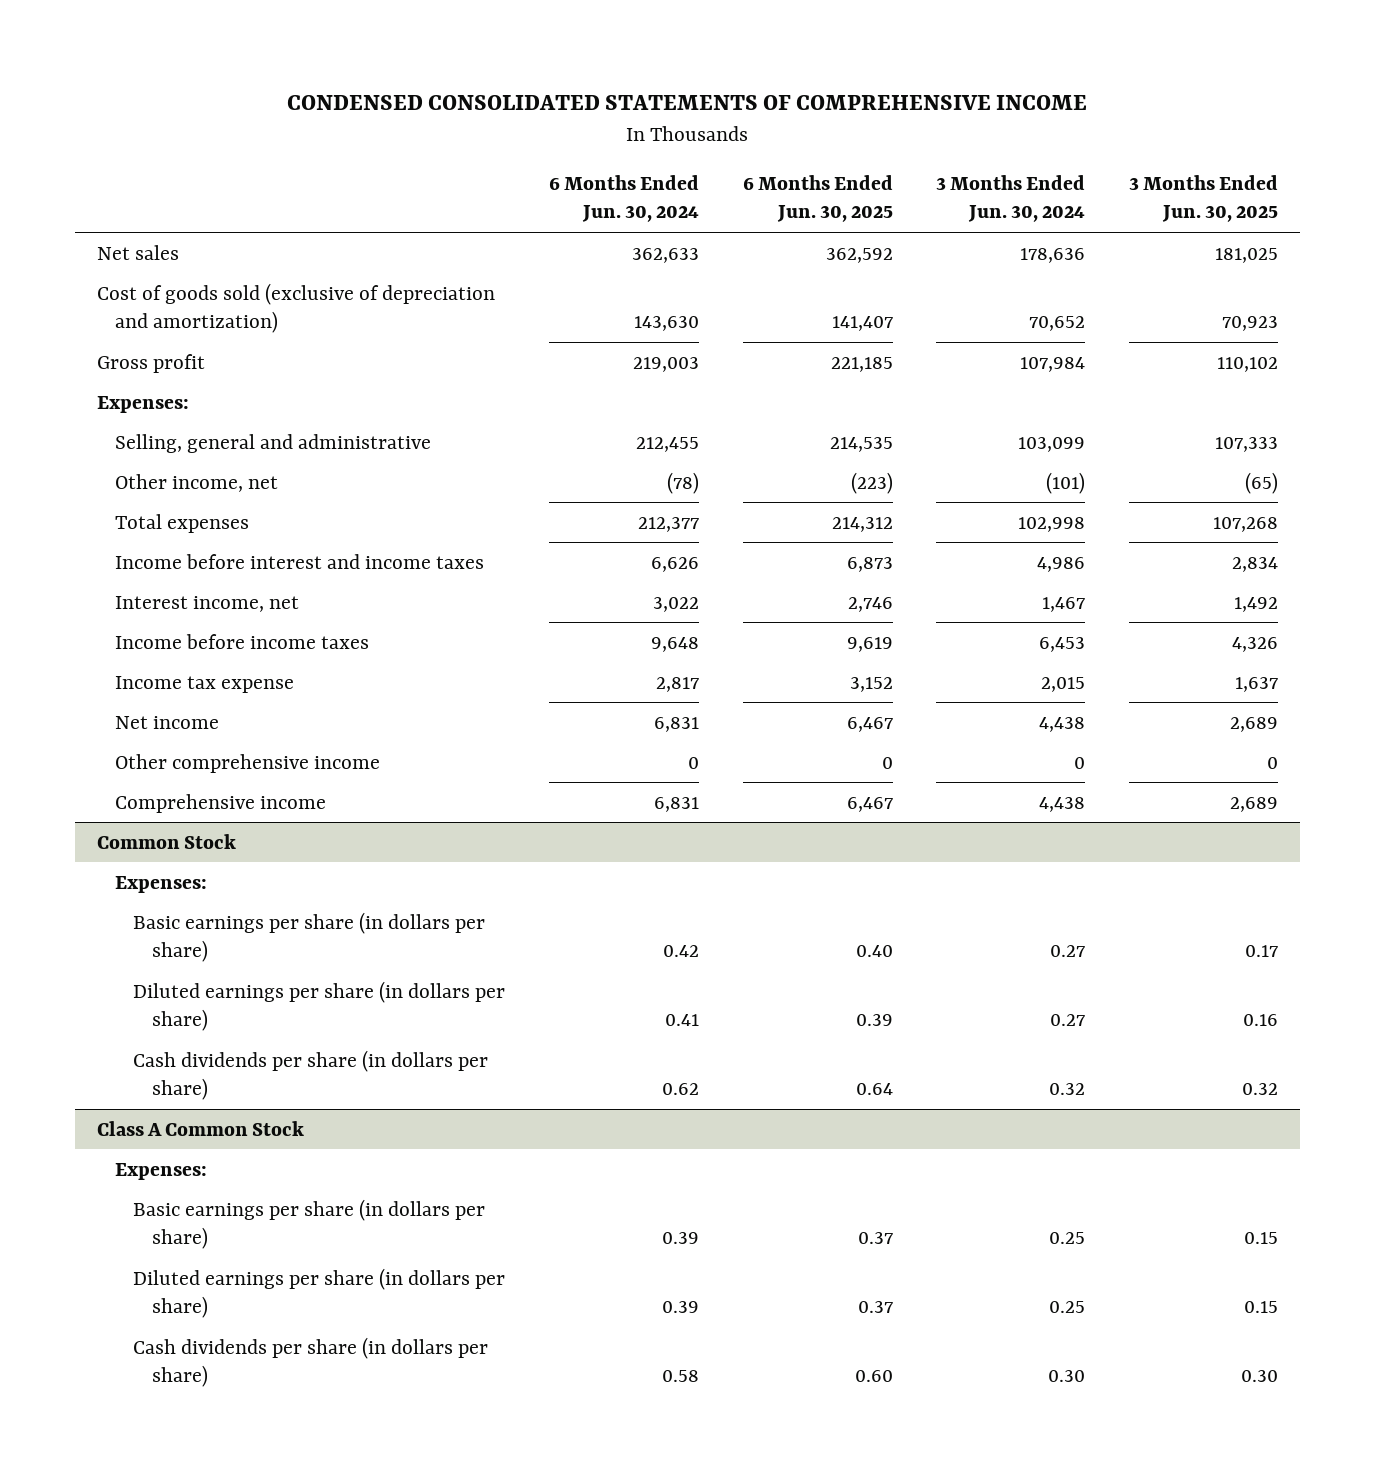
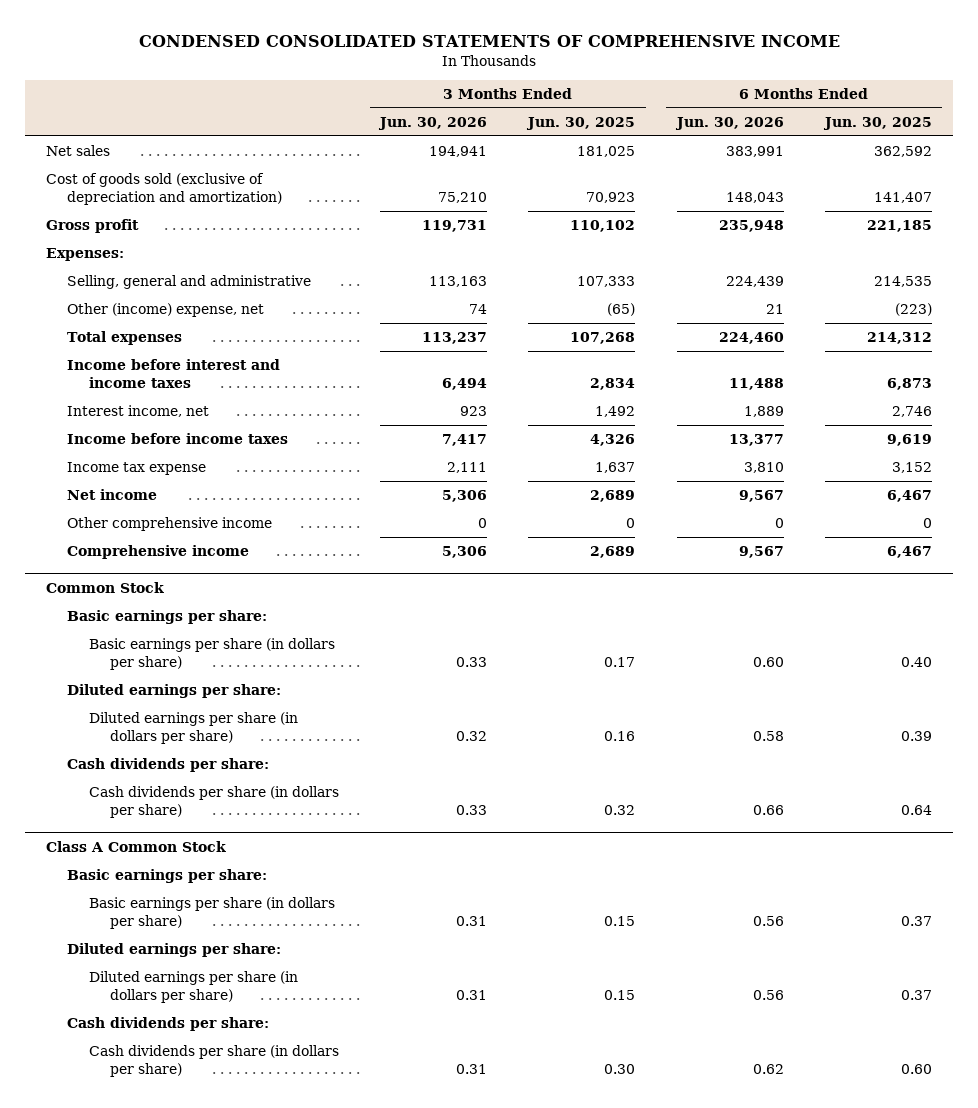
[549,174,700,223] 6 Months Ended Jun. 30, 2024 -> none
[936,174,1086,223] 3 Months Ended Jun. 30, 2024 -> none
none -> [378,116,488,130] Jun. 30, 2026
none -> [674,116,784,130] Jun. 30, 2026
[115,473,279,492] Other income, net -> [67,303,265,318] Other (income) expense, net
[115,875,208,893] Expenses: -> none
none -> [67,610,268,625] Basic earnings per share:
none -> [67,684,282,699] Diluted earnings per share:
none -> [67,758,270,773] Cash dividends per share:
[115,1162,208,1180] Expenses: -> none
none -> [67,869,268,884] Basic earnings per share:
none -> [67,943,282,958] Diluted earnings per share:
none -> [67,1017,270,1032] Cash dividends per share:

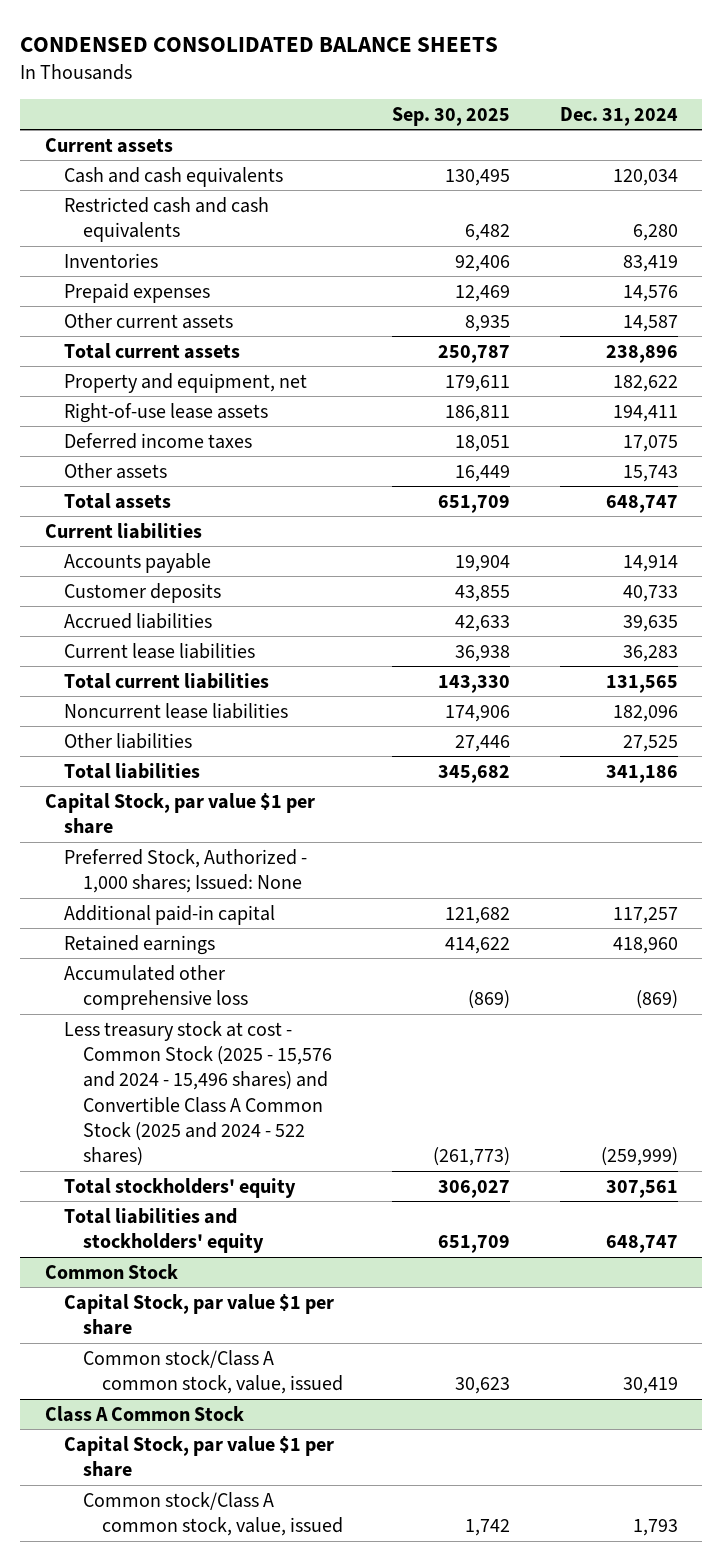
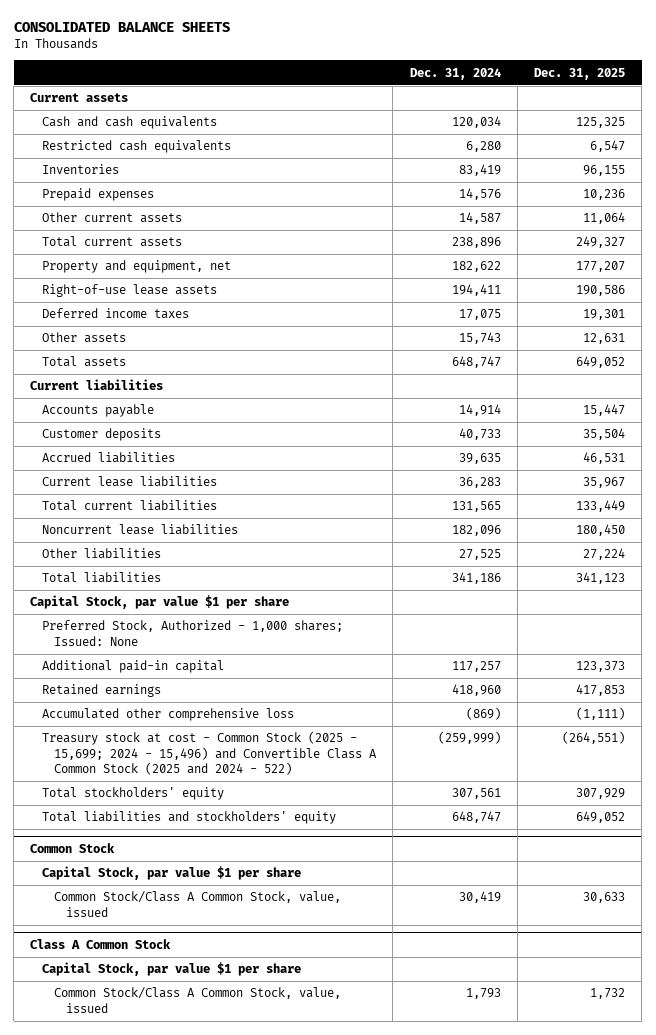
[20,36,499,52] CONDENSED CONSOLIDATED BALANCE SHEETS -> [13,22,230,33] CONSOLIDATED BALANCE SHEETS
[392,106,511,126] Sep. 30, 2025 -> none
none -> [534,67,626,80] Dec. 31, 2025
[63,196,269,243] Restricted cash and cash equivalents -> [42,140,232,154] Restricted cash equivalents
[63,1020,333,1167] Less treasury stock at cost - Common Stock (2025 - 15,576 and 2024 - 15,496 shares) and Convertible Class A Common Stock (2025 and 2024 - 522 shares) -> [42,731,377,776] Treasury stock at cost - Common Stock (2025 - 15,699; 2024 - 15,496) and Convertible Class A Common Stock (2025 and 2024 - 522)
[83,1349,344,1395] Common stock/Class A common stock, value, issued -> [53,891,341,917] Common Stock/Class A Common Stock, value, issued
[83,1491,344,1537] Common stock/Class A common stock, value, issued -> [53,987,341,1013] Common Stock/Class A Common Stock, value, issued

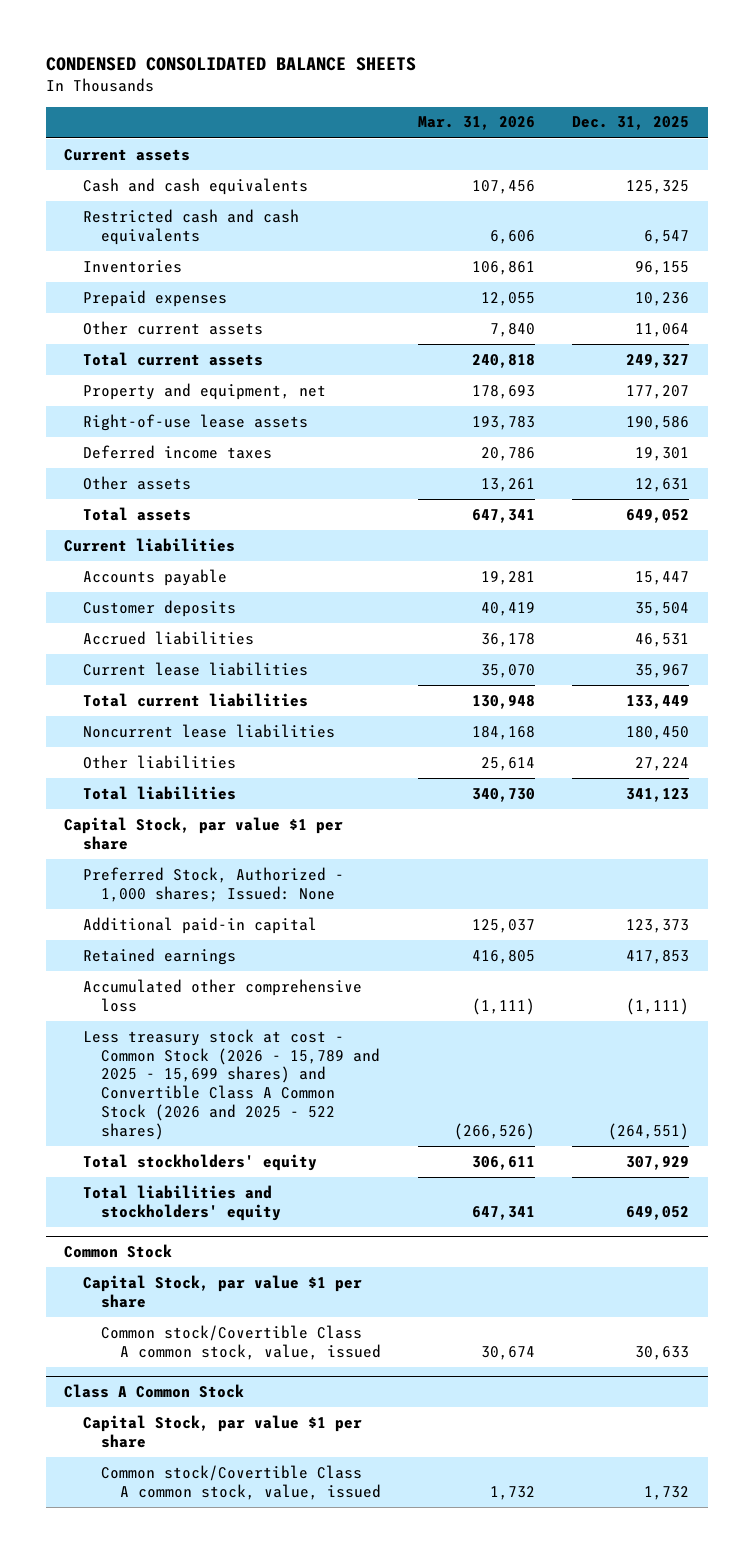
[13,22,230,33] CONSOLIDATED BALANCE SHEETS -> [45,56,416,71] CONDENSED CONSOLIDATED BALANCE SHEETS
[409,67,501,80] Dec. 31, 2024 -> none
none -> [418,116,536,131] Mar. 31, 2026
[42,140,232,154] Restricted cash equivalents -> [82,208,299,245] Restricted cash and cash equivalents
[42,731,377,776] Treasury stock at cost - Common Stock (2025 - 15,699; 2024 - 15,496) and Convertible Class A Common Stock (2025 and 2024 - 522) -> [82,1028,381,1140] Less treasury stock at cost - Common Stock (2026 - 15,789 and 2025 - 15,699 shares) and Convertible Class A Common Stock (2026 and 2025 - 522 shares)
[53,891,341,917] Common Stock/Class A Common Stock, value, issued -> [101,1324,382,1360] Common stock/Covertible Class A common stock, value, issued
[53,987,341,1013] Common Stock/Class A Common Stock, value, issued -> [101,1464,382,1500] Common stock/Covertible Class A common stock, value, issued

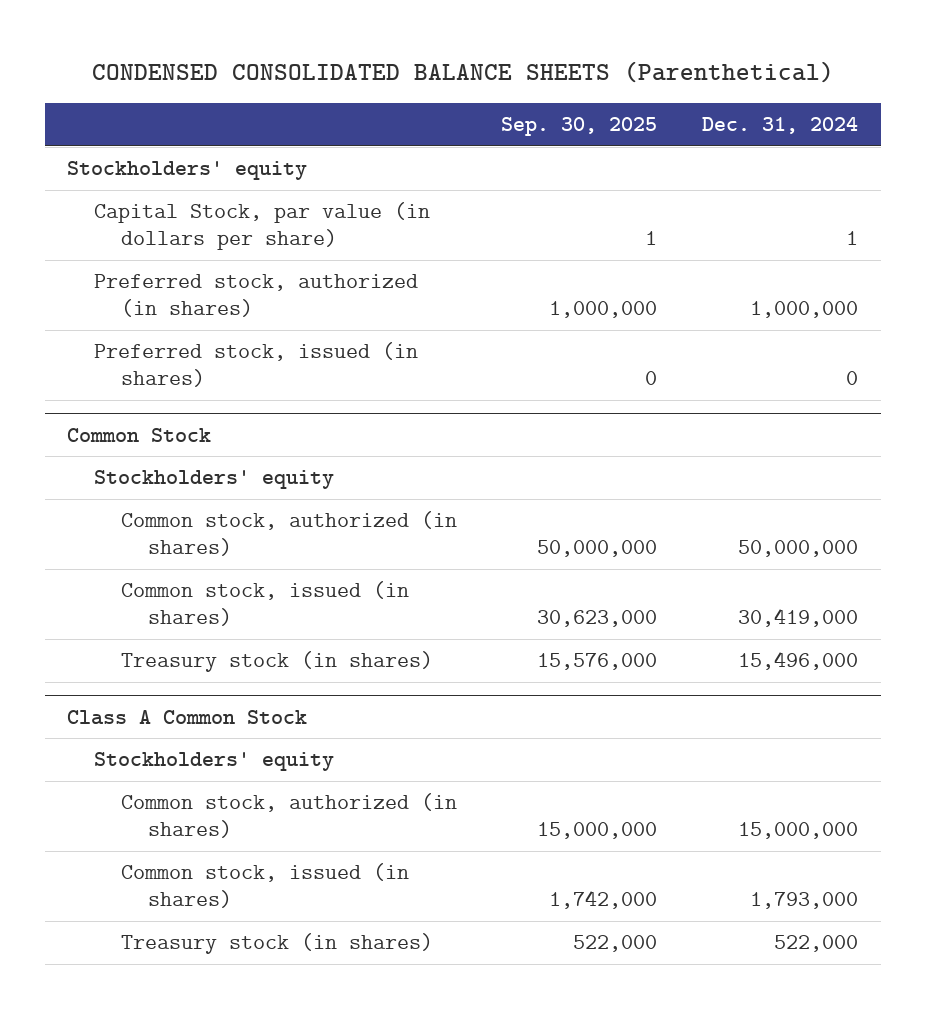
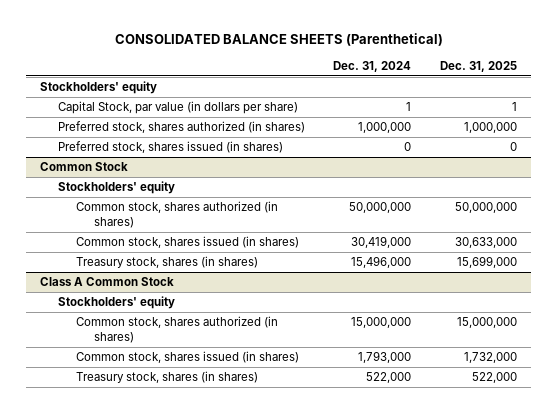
[91,61,834,84] CONDENSED CONSOLIDATED BALANCE SHEETS (Parenthetical) -> [114,33,443,47] CONSOLIDATED BALANCE SHEETS (Parenthetical)
[501,117,658,137] Sep. 30, 2025 -> none
none -> [439,60,517,72] Dec. 31, 2025
[93,274,418,317] Preferred stock, authorized (in shares) -> [58,121,306,134] Preferred stock, shares authorized (in shares)
[93,342,418,387] Preferred stock, issued (in shares) -> [58,141,284,154] Preferred stock, shares issued (in shares)
[120,511,457,556] Common stock, authorized (in shares) -> [75,201,278,228] Common stock, shares authorized (in shares)
[120,581,409,626] Common stock, issued (in shares) -> [75,236,299,249] Common stock, shares issued (in shares)
[120,651,433,673] Treasury stock (in shares) -> [75,256,258,269] Treasury stock, shares (in shares)
[120,793,457,838] Common stock, authorized (in shares) -> [75,316,278,343] Common stock, shares authorized (in shares)
[120,863,409,908] Common stock, issued (in shares) -> [75,351,299,364] Common stock, shares issued (in shares)
[120,933,433,955] Treasury stock (in shares) -> [75,371,258,384] Treasury stock, shares (in shares)

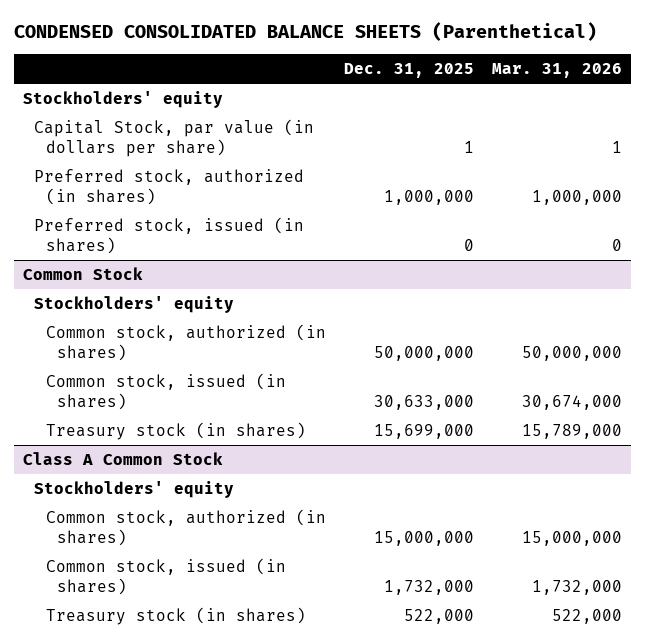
[114,33,443,47] CONSOLIDATED BALANCE SHEETS (Parenthetical) -> [14,22,598,42] CONDENSED CONSOLIDATED BALANCE SHEETS (Parenthetical)
[333,60,412,72] Dec. 31, 2024 -> none
none -> [491,63,622,79] Mar. 31, 2026
[58,121,306,134] Preferred stock, shares authorized (in shares) -> [34,168,305,206] Preferred stock, authorized (in shares)
[58,141,284,154] Preferred stock, shares issued (in shares) -> [34,216,305,255] Preferred stock, issued (in shares)
[75,201,278,228] Common stock, shares authorized (in shares) -> [45,323,326,362] Common stock, authorized (in shares)
[75,236,299,249] Common stock, shares issued (in shares) -> [45,372,286,411] Common stock, issued (in shares)
[75,256,258,269] Treasury stock, shares (in shares) -> [45,421,306,440] Treasury stock (in shares)
[75,316,278,343] Common stock, shares authorized (in shares) -> [45,508,326,547] Common stock, authorized (in shares)
[75,351,299,364] Common stock, shares issued (in shares) -> [45,557,286,596] Common stock, issued (in shares)
[75,371,258,384] Treasury stock, shares (in shares) -> [45,606,306,625] Treasury stock (in shares)

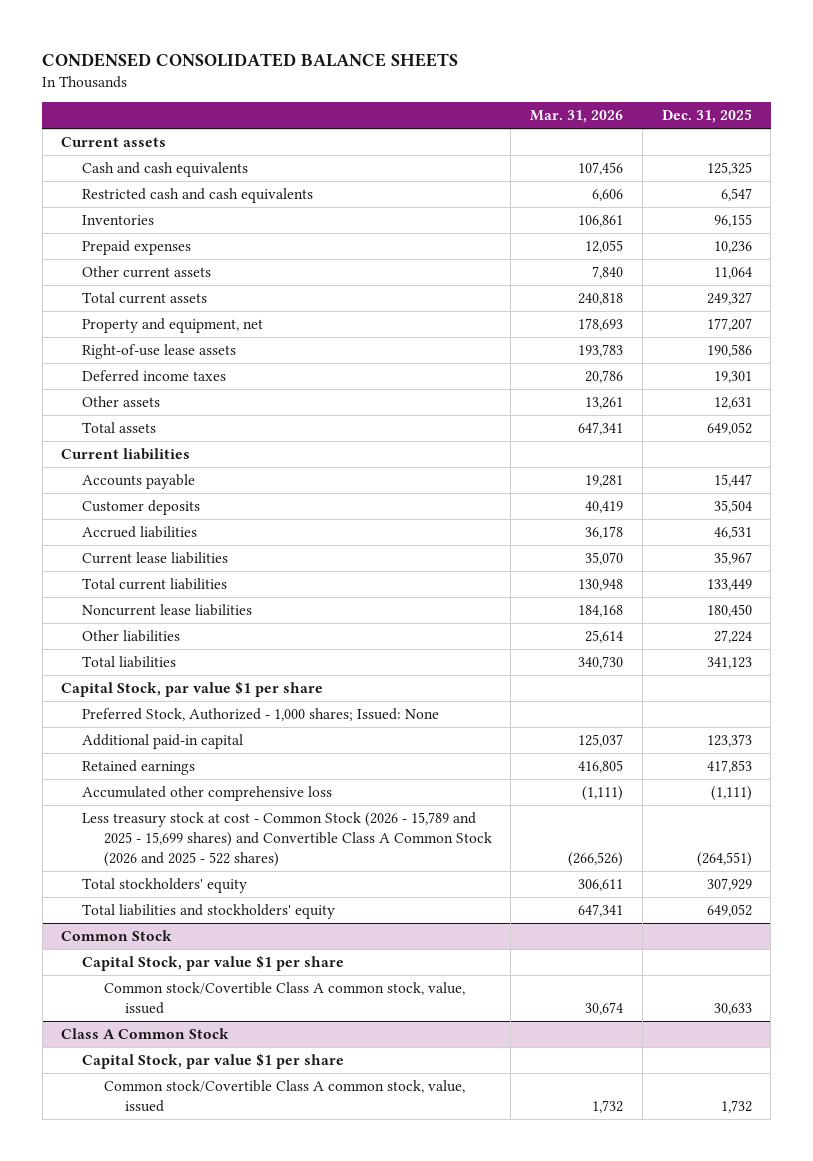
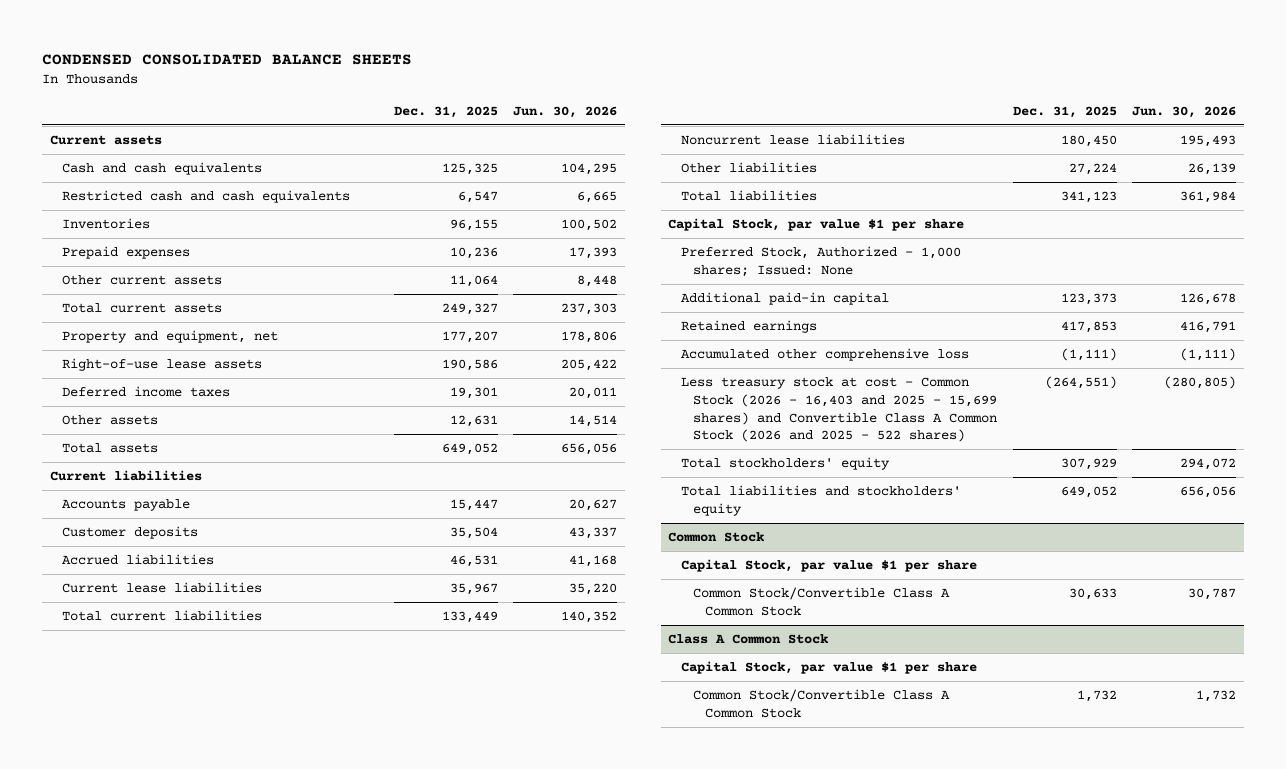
[530,110,624,124] Mar. 31, 2026 -> none
none -> [513,105,618,118] Jun. 30, 2026
[82,811,492,867] Less treasury stock at cost - Common Stock (2026 - 15,789 and 2025 - 15,699 shares) and Convertible Class A Common Stock (2026 and 2025 - 522 shares) -> [680,377,997,443] Less treasury stock at cost - Common Stock (2026 - 16,403 and 2025 - 15,699 shares) and Convertible Class A Common Stock (2026 and 2025 - 522 shares)
[103,981,465,1014] Common stock/Covertible Class A common stock, value, issued -> [692,587,950,616] Common Stock/Convertible Class A Common Stock
[103,1079,465,1112] Common stock/Covertible Class A common stock, value, issued -> [692,689,950,718] Common Stock/Convertible Class A Common Stock

